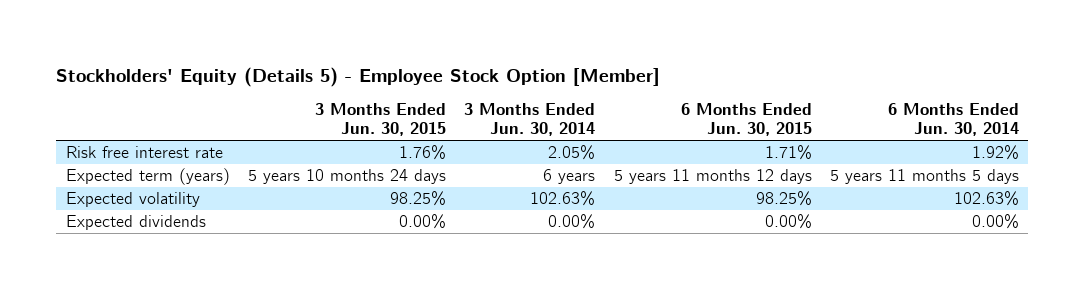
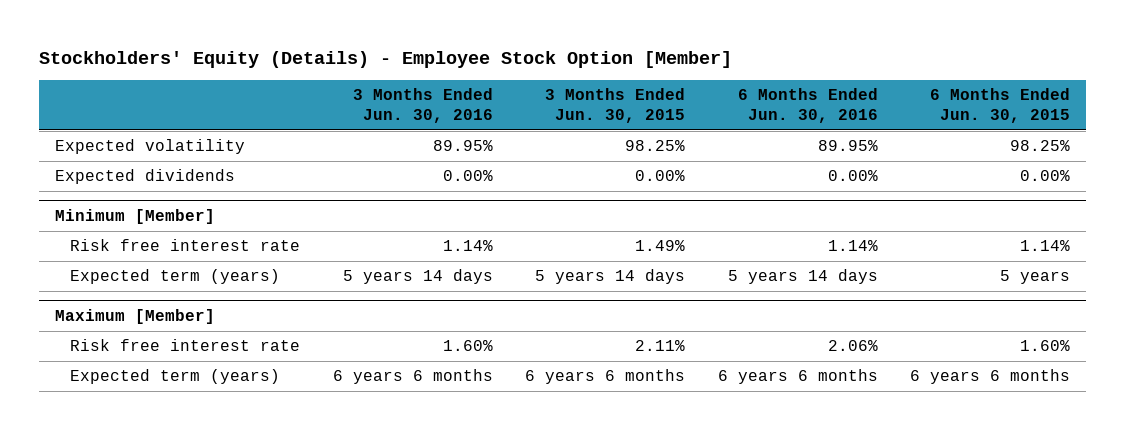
[56,66,661,87] Stockholders' Equity (Details 5) - Employee Stock Option [Member] -> [39,50,733,68] Stockholders' Equity (Details) - Employee Stock Option [Member]
[464,103,596,137] 3 Months Ended Jun. 30, 2014 -> none
[888,103,1020,137] 6 Months Ended Jun. 30, 2014 -> none
none -> [352,88,493,123] 3 Months Ended Jun. 30, 2016
none -> [737,88,878,123] 6 Months Ended Jun. 30, 2016
[65,146,223,159] Risk free interest rate -> none
[65,168,230,186] Expected term (years) -> none
none -> [55,209,216,225] Minimum [Member]
none -> [70,239,301,252] Risk free interest rate
none -> [70,269,281,285] Expected term (years)
none -> [55,309,216,325] Maximum [Member]
none -> [70,339,301,352] Risk free interest rate
none -> [70,369,281,385] Expected term (years)

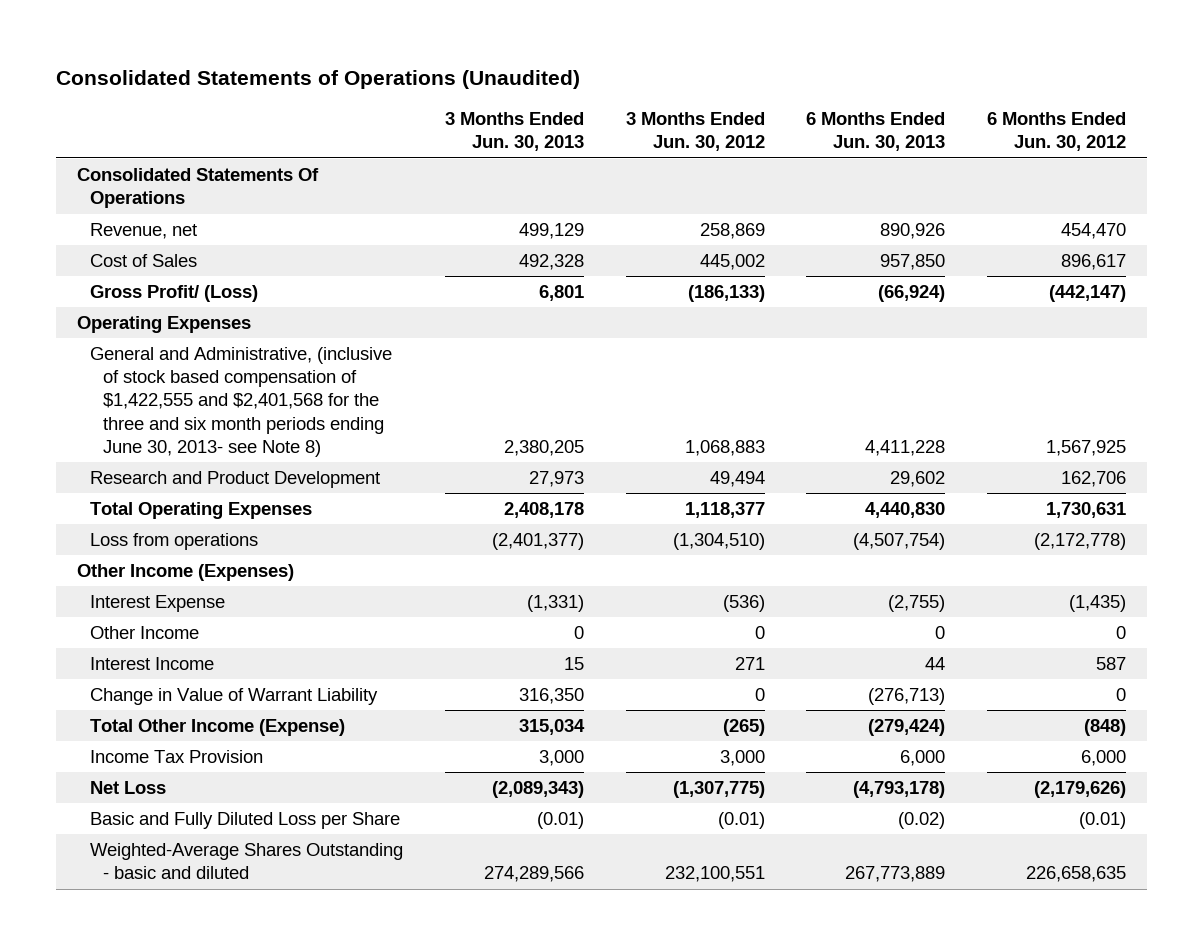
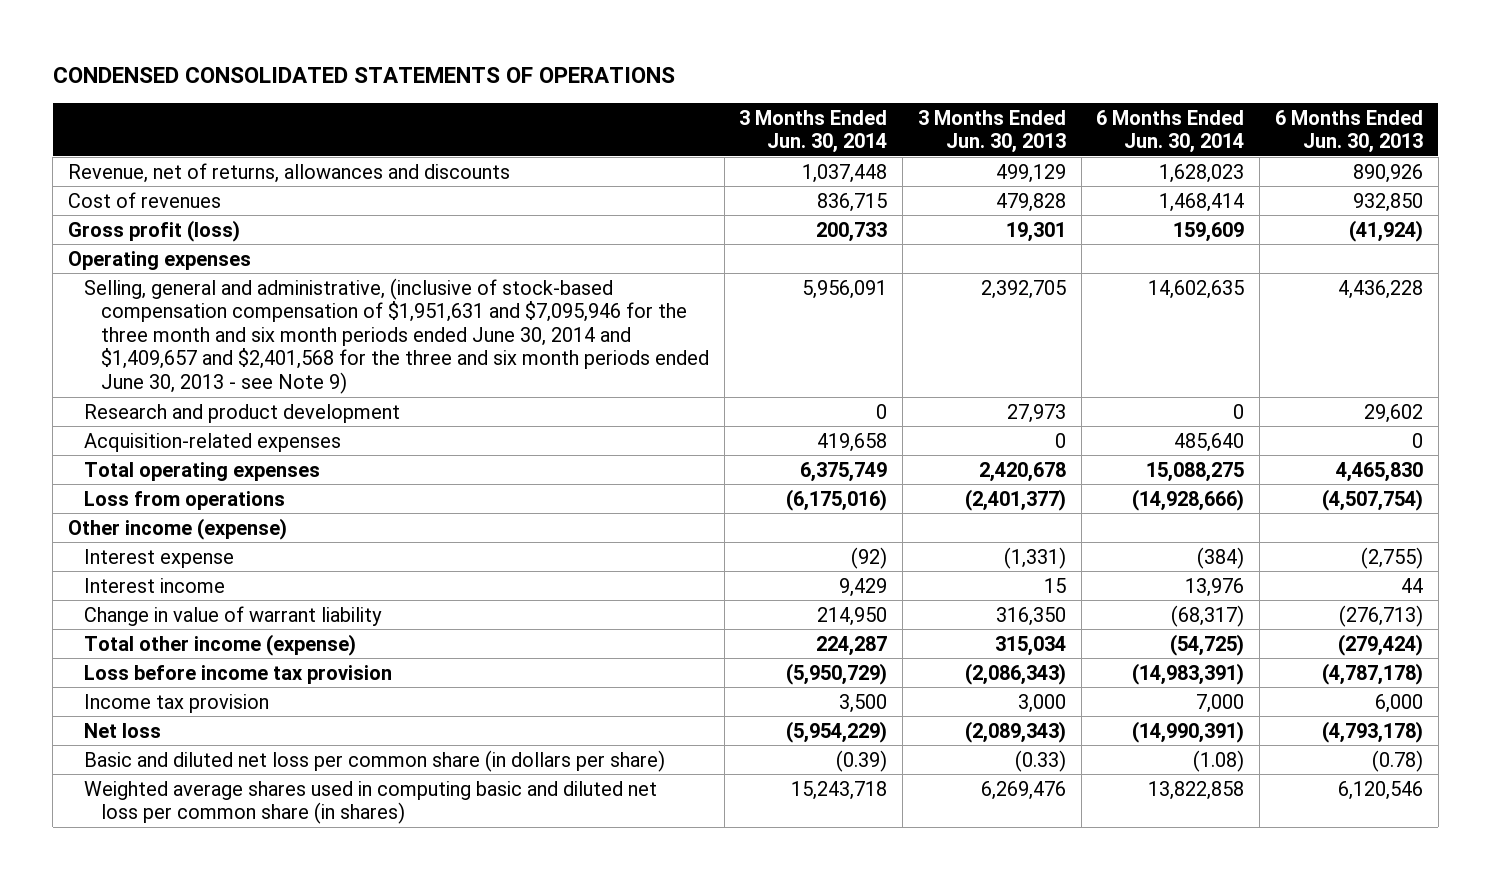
[56,69,581,89] Consolidated Statements of Operations (Unaudited) -> [52,67,675,84] CONDENSED CONSOLIDATED STATEMENTS OF OPERATIONS
[625,112,765,152] 3 Months Ended Jun. 30, 2012 -> none
[987,112,1127,152] 6 Months Ended Jun. 30, 2012 -> none
none -> [739,109,888,154] 3 Months Ended Jun. 30, 2014
none -> [1096,109,1245,154] 6 Months Ended Jun. 30, 2014
[77,168,320,209] Consolidated Statements Of Operations -> none
[90,223,198,240] Revenue, net -> [67,162,510,183] Revenue, net of returns, allowances and discounts
[90,254,198,268] Cost of Sales -> [67,191,221,208] Cost of revenues
[519,254,585,271] 492,328 -> [995,192,1066,212] 479,828
[880,254,946,271] 957,850 -> [1352,192,1423,212] 932,850
[90,285,259,303] Gross Profit/ (Loss) -> [67,219,240,242] Gross profit (loss)
[539,285,585,302] 6,801 -> [1005,221,1066,242] 19,301
[878,285,946,303] (66,924) -> [1348,219,1423,242] (41,924)
[77,316,252,334] Operating Expenses -> [67,250,251,270] Operating expenses
[90,347,393,457] General and Administrative, (inclusive of stock based compensation of $1,422,555 and $2,401,568 for the three and six month periods ending June 30, 2013- see Note 8) -> [84,277,709,394] Selling, general and administrative, (inclusive of stock-based compensation compensation of $1,951,631 and $7,095,946 for the three month and six month periods ended June 30, 2014 and $1,409,657 and $2,401,568 for the three and six month periods ended June 30, 2013 - see Note 9)
[504,439,585,456] 2,380,205 -> [980,279,1066,299] 2,392,705
[865,439,946,456] 4,411,228 -> [1337,279,1423,299] 4,436,228
[90,471,381,489] Research and Product Development -> [84,403,401,423] Research and product development
none -> [84,432,342,452] Acquisition-related expenses
[90,502,313,520] Total Operating Expenses -> [84,461,321,481] Total operating expenses
[504,502,585,519] 2,408,178 -> [978,461,1066,482] 2,420,678
[865,502,946,519] 4,440,830 -> [1335,461,1423,482] 4,465,830
[90,626,200,640] Other Income -> none
[77,564,295,582] Other Income (Expenses) -> [67,517,287,540] Other income (expense)
[90,595,226,613] Interest Expense -> [84,548,235,568] Interest expense
[90,657,215,671] Interest Income -> [84,577,226,593] Interest income
[90,688,379,706] Change in Value of Warrant Liability -> [84,605,383,626] Change in value of warrant liability
[90,719,346,737] Total Other Income (Expense) -> [84,633,357,656] Total other income (expense)
none -> [84,664,393,684] Loss before income tax provision
[90,750,264,764] Income Tax Provision -> [84,693,270,713] Income tax provision
[90,781,167,795] Net Loss -> [84,722,162,738] Net loss
[90,812,401,830] Basic and Fully Diluted Loss per Share -> [84,749,666,772] Basic and diluted net loss per common share (in dollars per share)
[537,812,585,830] (0.01) -> [1014,749,1066,772] (0.33)
[898,812,946,830] (0.02) -> [1371,749,1423,772] (0.78)
[90,843,404,880] Weighted-Average Shares Outstanding - basic and diluted -> [84,780,658,825] Weighted average shares used in computing basic and diluted net loss per common share (in shares)
[484,866,585,883] 274,289,566 -> [980,780,1066,800] 6,269,476
[845,866,946,883] 267,773,889 -> [1337,780,1423,800] 6,120,546

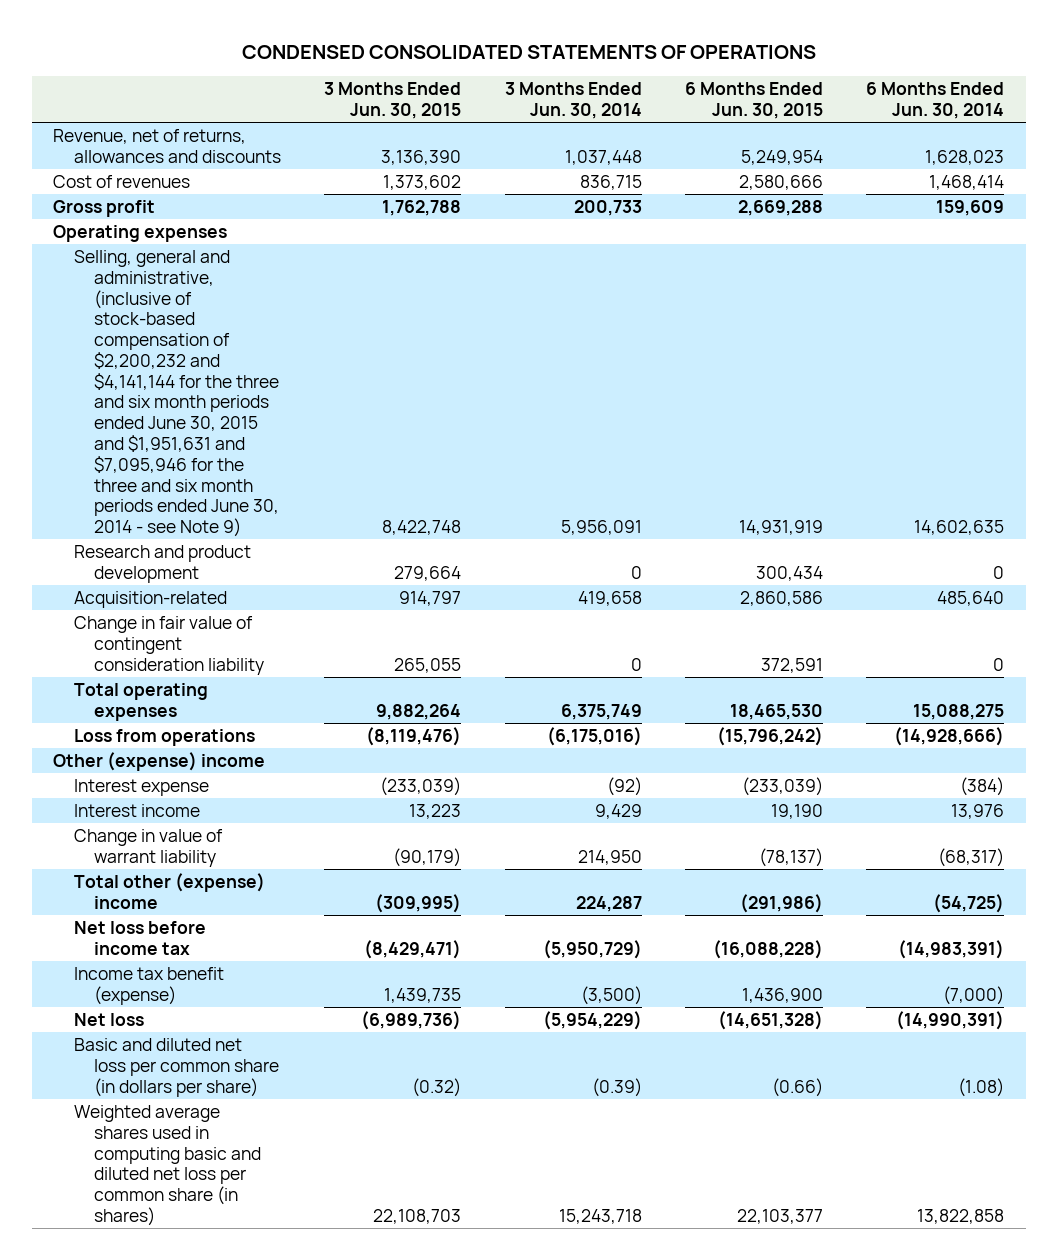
[917,109,1066,154] 3 Months Ended Jun. 30, 2013 -> none
[1274,109,1423,154] 6 Months Ended Jun. 30, 2013 -> none
none -> [324,82,462,120] 3 Months Ended Jun. 30, 2015
none -> [684,82,823,120] 6 Months Ended Jun. 30, 2015
[67,219,240,242] Gross profit (loss) -> [53,199,156,217] Gross profit
[84,277,709,394] Selling, general and administrative, (inclusive of stock-based compensation compensation of $1,951,631 and $7,095,946 for the three month and six month periods ended June 30, 2014 and $1,409,657 and $2,401,568 for the three and six month periods ended June 30, 2013 - see Note 9) -> [73,249,280,538] Selling, general and administrative, (inclusive of stock-based compensation of $2,200,232 and $4,141,144 for the three and six month periods ended June 30, 2015 and $1,951,631 and $7,095,946 for the three and six month periods ended June 30, 2014 - see Note 9)
[84,432,342,452] Acquisition-related expenses -> [73,590,227,608] Acquisition-related
none -> [73,615,265,675] Change in fair value of contingent consideration liability
[67,517,287,540] Other income (expense) -> [53,751,266,771] Other (expense) income
[84,633,357,656] Total other income (expense) -> [73,872,265,909] Total other (expense) income
[84,664,393,684] Loss before income tax provision -> [73,920,206,955] Net loss before income tax
[84,693,270,713] Income tax provision -> [73,966,224,1005] Income tax benefit (expense)
[839,693,888,713] 3,500 -> [580,985,642,1005] (3,500)
[1196,693,1245,713] 7,000 -> [943,985,1005,1005] (7,000)

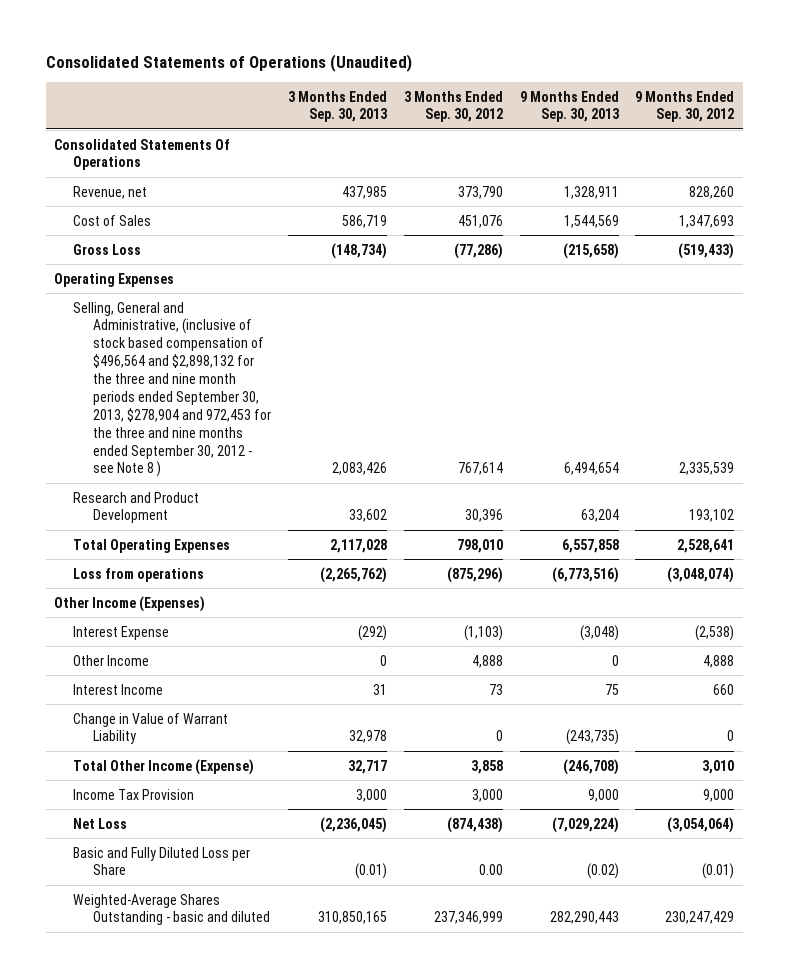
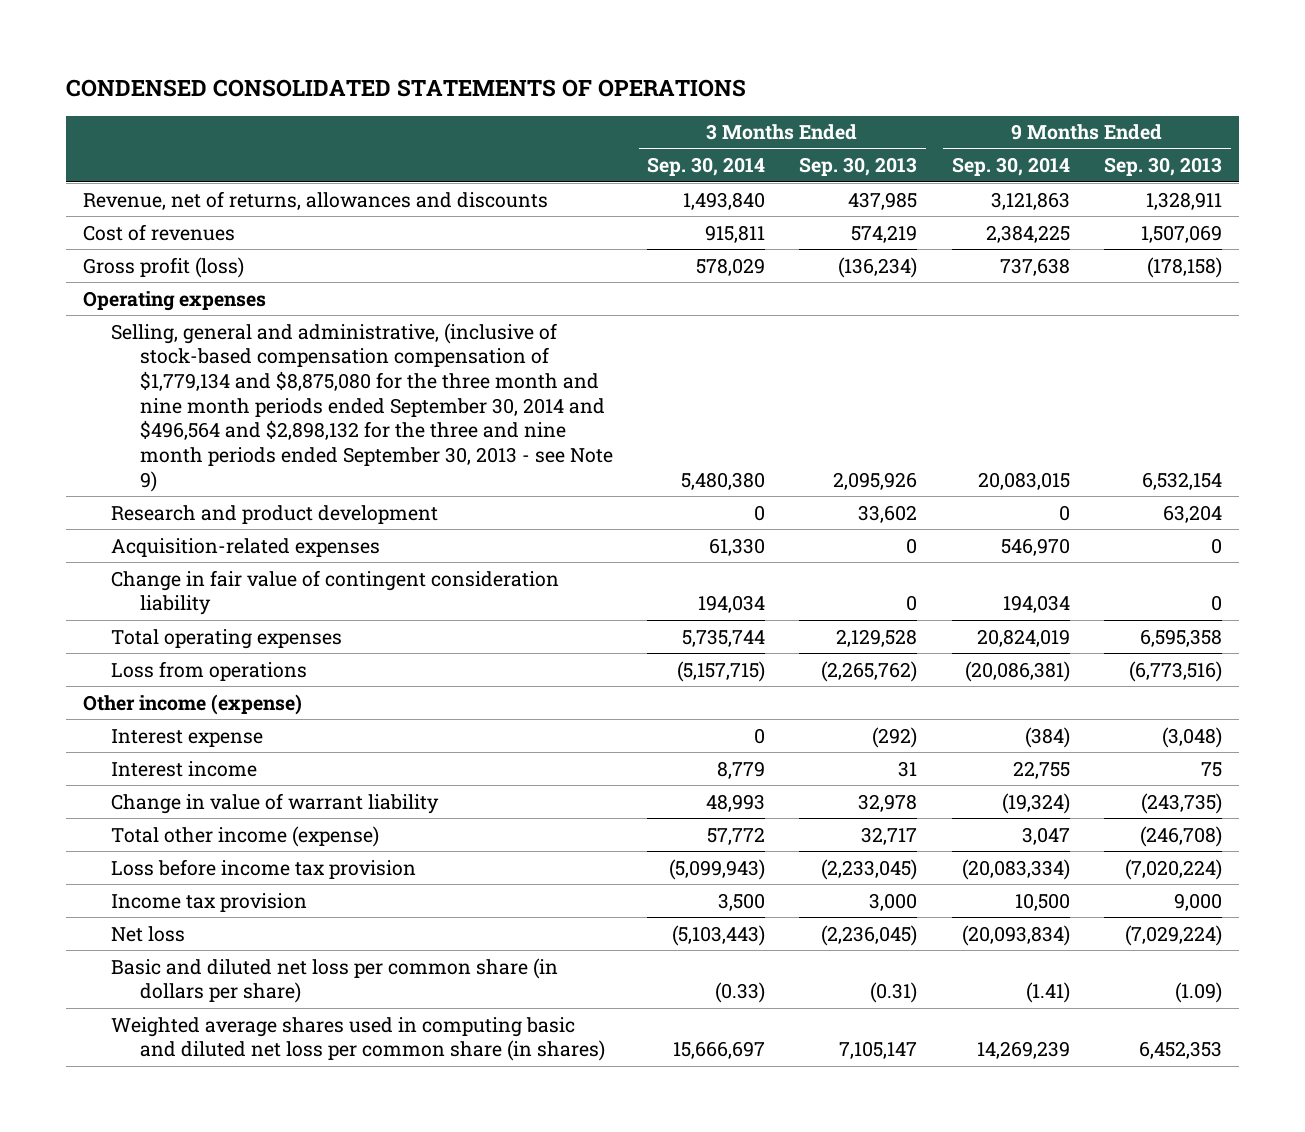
[45,53,412,72] Consolidated Statements of Operations (Unaudited) -> [65,79,746,98] CONDENSED CONSOLIDATED STATEMENTS OF OPERATIONS
[403,90,503,123] 3 Months Ended Sep. 30, 2012 -> none
[635,90,735,123] 9 Months Ended Sep. 30, 2012 -> none
none -> [647,157,766,177] Sep. 30, 2014
none -> [951,157,1070,177] Sep. 30, 2014
[54,138,231,171] Consolidated Statements Of Operations -> none
[73,185,148,199] Revenue, net -> [82,190,548,210] Revenue, net of returns, allowances and discounts
[73,214,152,226] Cost of Sales -> [82,223,235,241] Cost of revenues
[341,214,387,228] 586,719 -> [851,224,918,243] 574,219
[563,214,619,228] 1,544,569 -> [1141,224,1223,243] 1,507,069
[73,243,142,255] Gross Loss -> [82,256,244,278] Gross profit (loss)
[330,242,387,259] (148,734) -> [838,256,918,278] (136,234)
[562,242,619,259] (215,658) -> [1147,256,1223,278] (178,158)
[54,272,175,287] Operating Expenses -> [82,290,266,311] Operating expenses
[73,301,271,478] Selling, General and Administrative, (inclusive of stock based compensation of $496,564 and $2,898,132 for the three and nine month periods ended September 30, 2013, $278,904 and 972,453 for the three and nine months ended September 30, 2012 - see Note 8 ) -> [111,322,613,492] Selling, general and administrative, (inclusive of stock-based compensation compensation of $1,779,134 and $8,875,080 for the three month and nine month periods ended September 30, 2014 and $496,564 and $2,898,132 for the three and nine month periods ended September 30, 2013 - see Note 9)
[331,462,387,476] 2,083,426 -> [833,471,918,490] 2,095,926
[563,462,619,476] 6,494,654 -> [1142,471,1223,490] 6,532,154
[73,491,200,524] Research and Product Development -> [111,504,439,524] Research and product development
none -> [111,537,381,557] Acquisition-related expenses
none -> [111,569,560,616] Change in fair value of contingent consideration liability
[73,538,231,553] Total Operating Expenses -> [111,628,343,649] Total operating expenses
[329,538,387,553] 2,117,028 -> [836,628,918,647] 2,129,528
[561,538,619,553] 6,557,858 -> [1140,628,1223,647] 6,595,358
[73,654,150,666] Other Income -> none
[54,595,206,612] Other Income (Expenses) -> [82,693,302,715] Other income (expense)
[73,625,170,640] Interest Expense -> [111,728,264,747] Interest expense
[73,683,164,695] Interest Income -> [111,760,258,777] Interest income
[73,712,229,745] Change in Value of Warrant Liability -> [111,792,440,814] Change in value of warrant liability
[73,758,255,775] Total Other Income (Expense) -> [111,825,380,847] Total other income (expense)
none -> [111,858,417,879] Loss before income tax provision
[73,788,195,800] Income Tax Provision -> [111,892,308,912] Income tax provision
[73,817,128,829] Net Loss -> [111,925,186,942] Net loss
[73,846,251,876] Basic and Fully Diluted Loss per Share -> [111,957,559,1004] Basic and diluted net loss per common share (in dollars per share)
[354,863,387,880] (0.01) -> [870,982,918,1004] (0.31)
[586,863,619,880] (0.02) -> [1175,982,1223,1004] (1.09)
[73,893,270,926] Weighted-Average Shares Outstanding - basic and diluted -> [111,1016,605,1062] Weighted average shares used in computing basic and diluted net loss per common share (in shares)
[317,911,387,925] 310,850,165 -> [839,1041,918,1060] 7,105,147
[549,911,619,925] 282,290,443 -> [1139,1041,1223,1060] 6,452,353

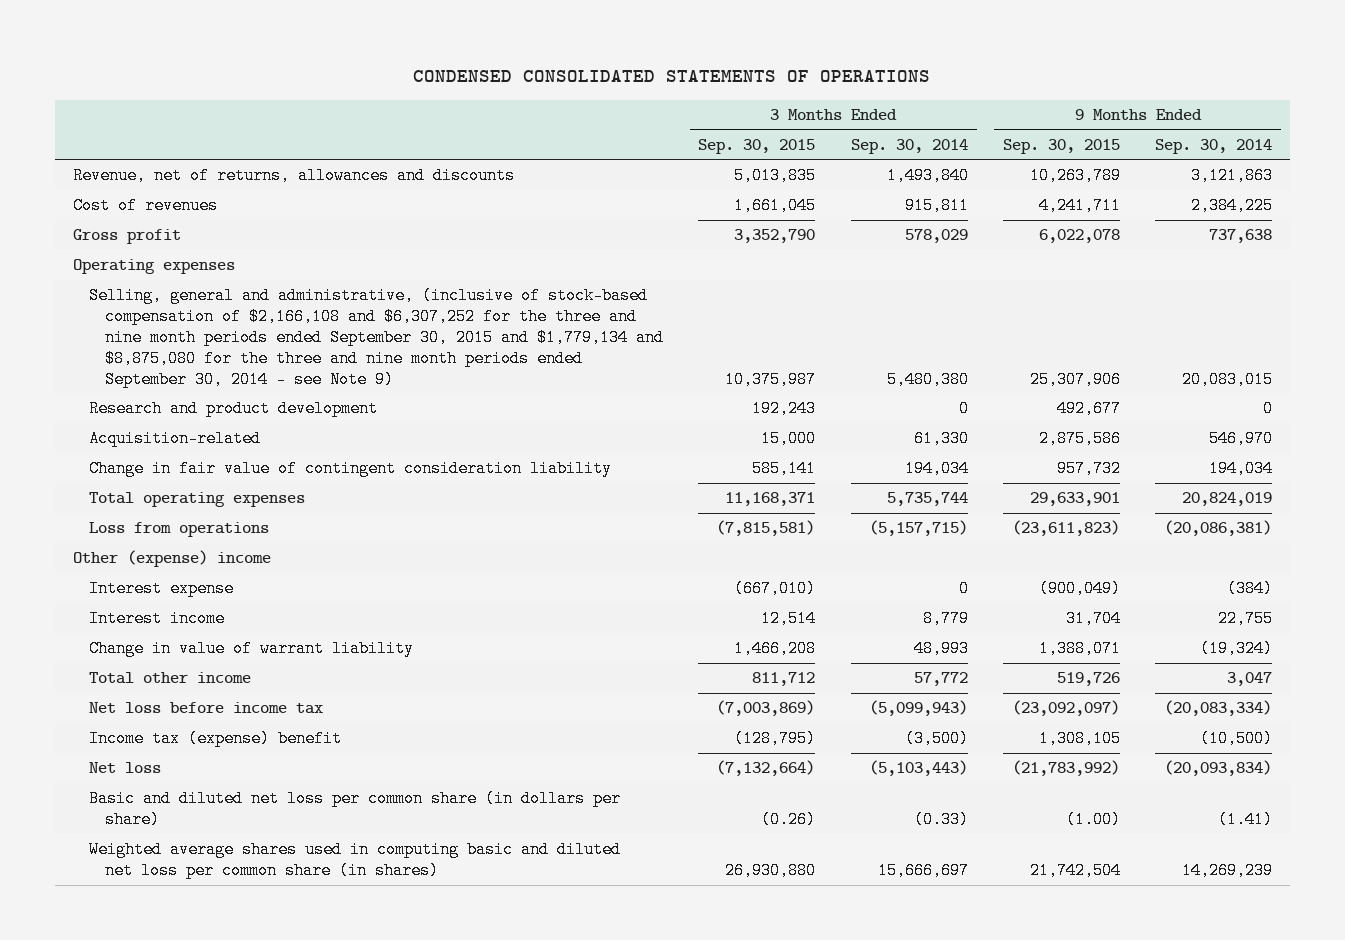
[799,157,918,177] Sep. 30, 2013 -> none
[1104,157,1223,177] Sep. 30, 2013 -> none
none -> [698,138,816,154] Sep. 30, 2015
none -> [1002,138,1120,154] Sep. 30, 2015
[82,256,244,278] Gross profit (loss) -> [72,229,181,245] Gross profit
[111,322,613,492] Selling, general and administrative, (inclusive of stock-based compensation compensation of $1,779,134 and $8,875,080 for the three month and nine month periods ended September 30, 2014 and $496,564 and $2,898,132 for the three and nine month periods ended September 30, 2013 - see Note 9) -> [88,287,665,388] Selling, general and administrative, (inclusive of stock-based compensation of $2,166,108 and $6,307,252 for the three and nine month periods ended September 30, 2015 and $1,779,134 and $8,875,080 for the three and nine month periods ended September 30, 2014 - see Note 9)
[111,537,381,557] Acquisition-related expenses -> [88,430,261,448] Acquisition-related
[82,693,302,715] Other income (expense) -> [72,550,271,568] Other (expense) income
[111,825,380,847] Total other income (expense) -> [88,672,251,685] Total other income
[111,858,417,879] Loss before income tax provision -> [88,702,323,715] Net loss before income tax
[111,892,308,912] Income tax provision -> [88,730,342,748] Income tax (expense) benefit
[718,892,766,911] 3,500 -> [904,730,969,748] (3,500)
[1014,892,1070,911] 10,500 -> [1200,730,1274,748] (10,500)

